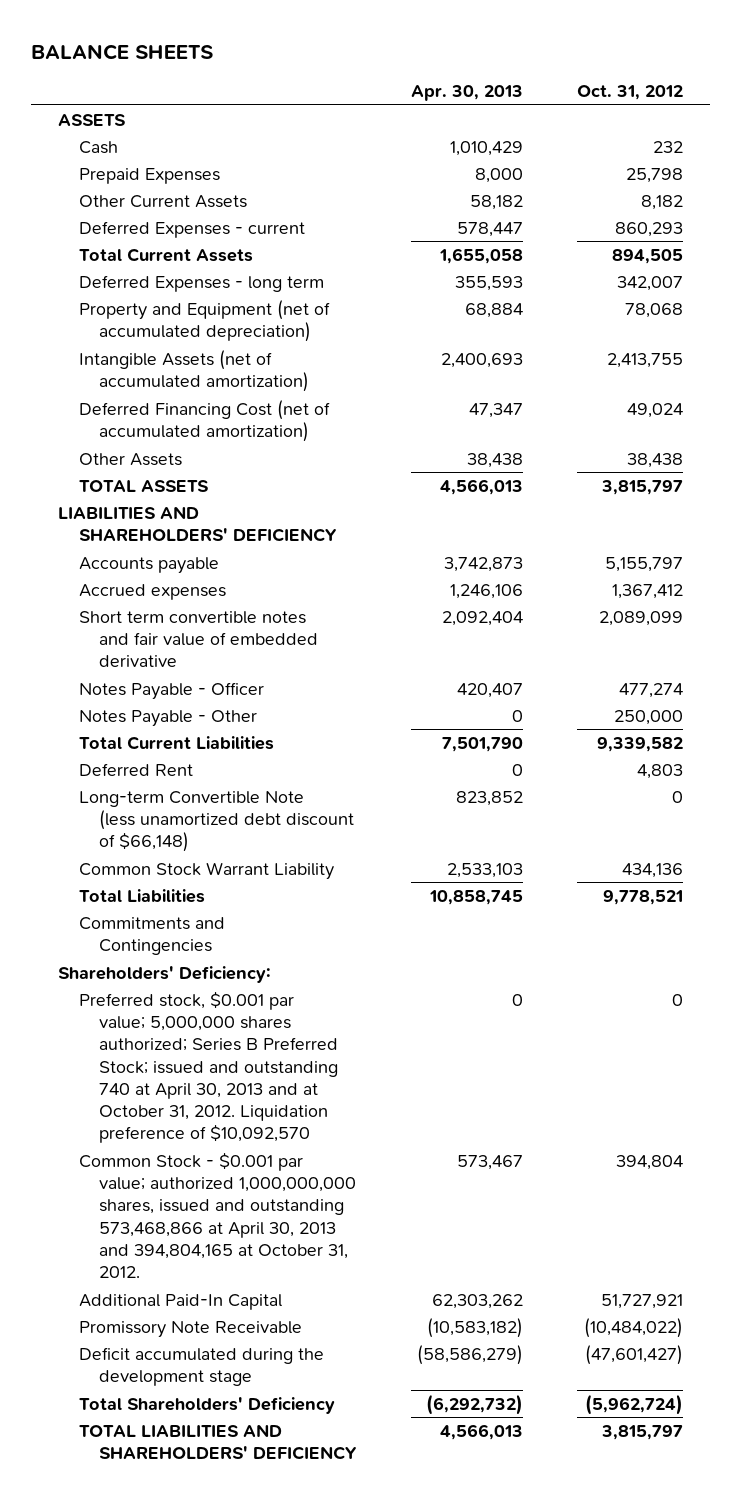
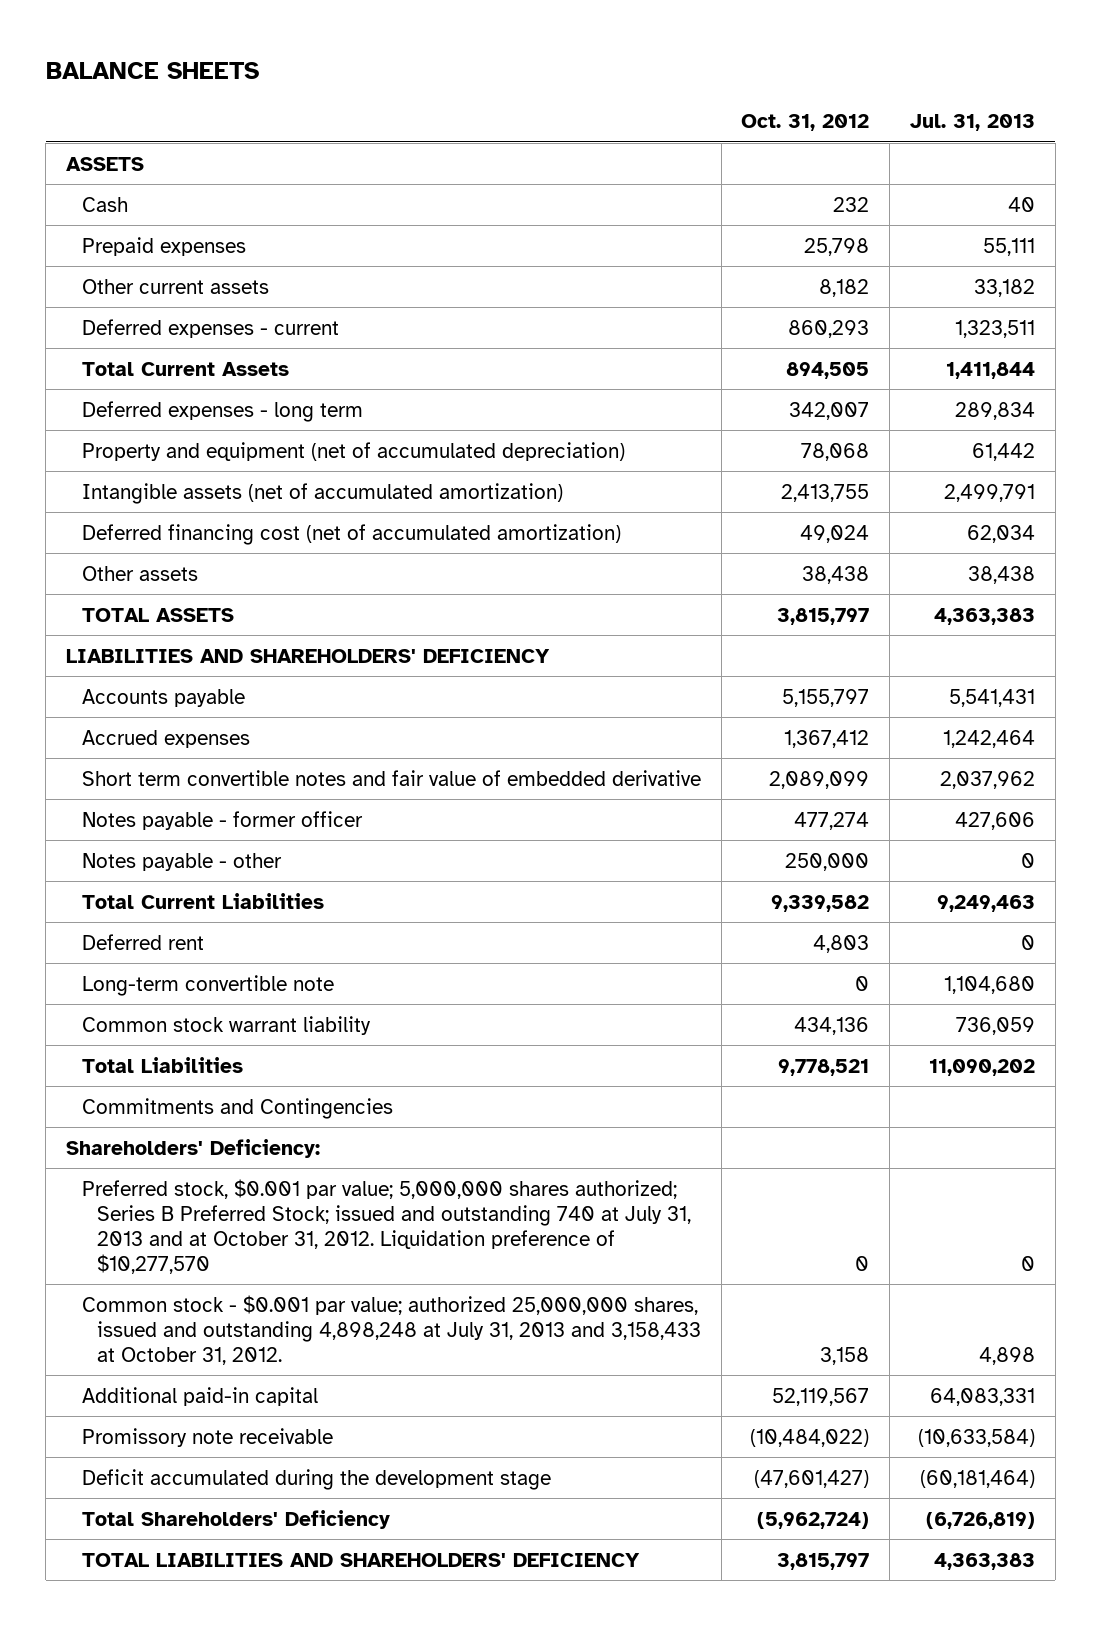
[410,85,523,102] Apr. 30, 2013 -> none
none -> [909,114,1035,132] Jul. 31, 2013
[78,167,220,184] Prepaid Expenses -> [81,236,246,256] Prepaid expenses
[78,194,247,208] Other Current Assets -> [81,278,269,294] Other current assets
[78,220,305,238] Deferred Expenses - current -> [81,318,339,338] Deferred expenses - current
[78,274,324,292] Deferred Expenses - long term -> [81,400,363,422] Deferred expenses - long term
[78,299,330,343] Property and Equipment (net of accumulated depreciation) -> [81,441,625,461] Property and equipment (net of accumulated depreciation)
[78,349,310,393] Intangible Assets (net of accumulated amortization) -> [81,482,563,504] Intangible assets (net of accumulated amortization)
[78,399,330,443] Deferred Financing Cost (net of accumulated amortization) -> [81,523,621,545] Deferred financing cost (net of accumulated amortization)
[78,452,182,466] Other Assets -> [81,565,198,581] Other assets
[78,681,264,700] Notes Payable - Officer -> [81,810,363,830] Notes payable - former officer
[78,709,257,727] Notes Payable - Other -> [81,852,282,871] Notes payable - other
[78,762,193,776] Deferred Rent -> [81,933,204,950] Deferred rent
[78,790,355,853] Long-term Convertible Note (less unamortized debt discount of $66,148) -> [81,974,334,996] Long-term convertible note
[78,861,334,880] Common Stock Warrant Liability -> [81,1015,371,1035] Common stock warrant liability
[78,990,339,1144] Preferred stock, $0.001 par value; 5,000,000 shares authorized; Series B Preferred Stock; issued and outstanding 740 at April 30, 2013 and at October 31, 2012. Liquidation preference of $10,092,570 -> [81,1178,691,1274] Preferred stock, $0.001 par value; 5,000,000 shares authorized; Series B Preferred Stock; issued and outstanding 740 at July 31, 2013 and at October 31, 2012. Liquidation preference of $10,277,570
[78,1151,357,1279] Common Stock - $0.001 par value; authorized 1,000,000,000 shares, issued and outstanding 573,468,866 at April 30, 2013 and 394,804,165 at October 31, 2012. -> [81,1294,701,1365] Common stock - $0.001 par value; authorized 25,000,000 shares, issued and outstanding 4,898,248 at July 31, 2013 and 3,158,433 at October 31, 2012.
[615,1154,683,1170] 394,804 -> [820,1346,870,1365] 3,158
[78,1293,282,1310] Additional Paid-In Capital -> [81,1386,318,1406] Additional paid-in capital
[600,1293,683,1309] 51,727,921 -> [772,1387,870,1406] 52,119,567
[78,1320,302,1338] Promissory Note Receivable -> [81,1427,333,1447] Promissory note receivable

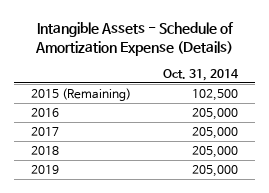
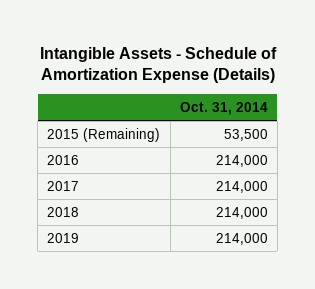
[192,88,239,101] 102,500 -> [223,128,268,141] 53,500
[192,107,239,120] 205,000 -> [215,154,268,167] 214,000
[192,126,239,139] 205,000 -> [215,180,268,193] 214,000
[192,145,239,158] 205,000 -> [215,206,268,219] 214,000
[192,164,239,177] 205,000 -> [215,232,268,245] 214,000

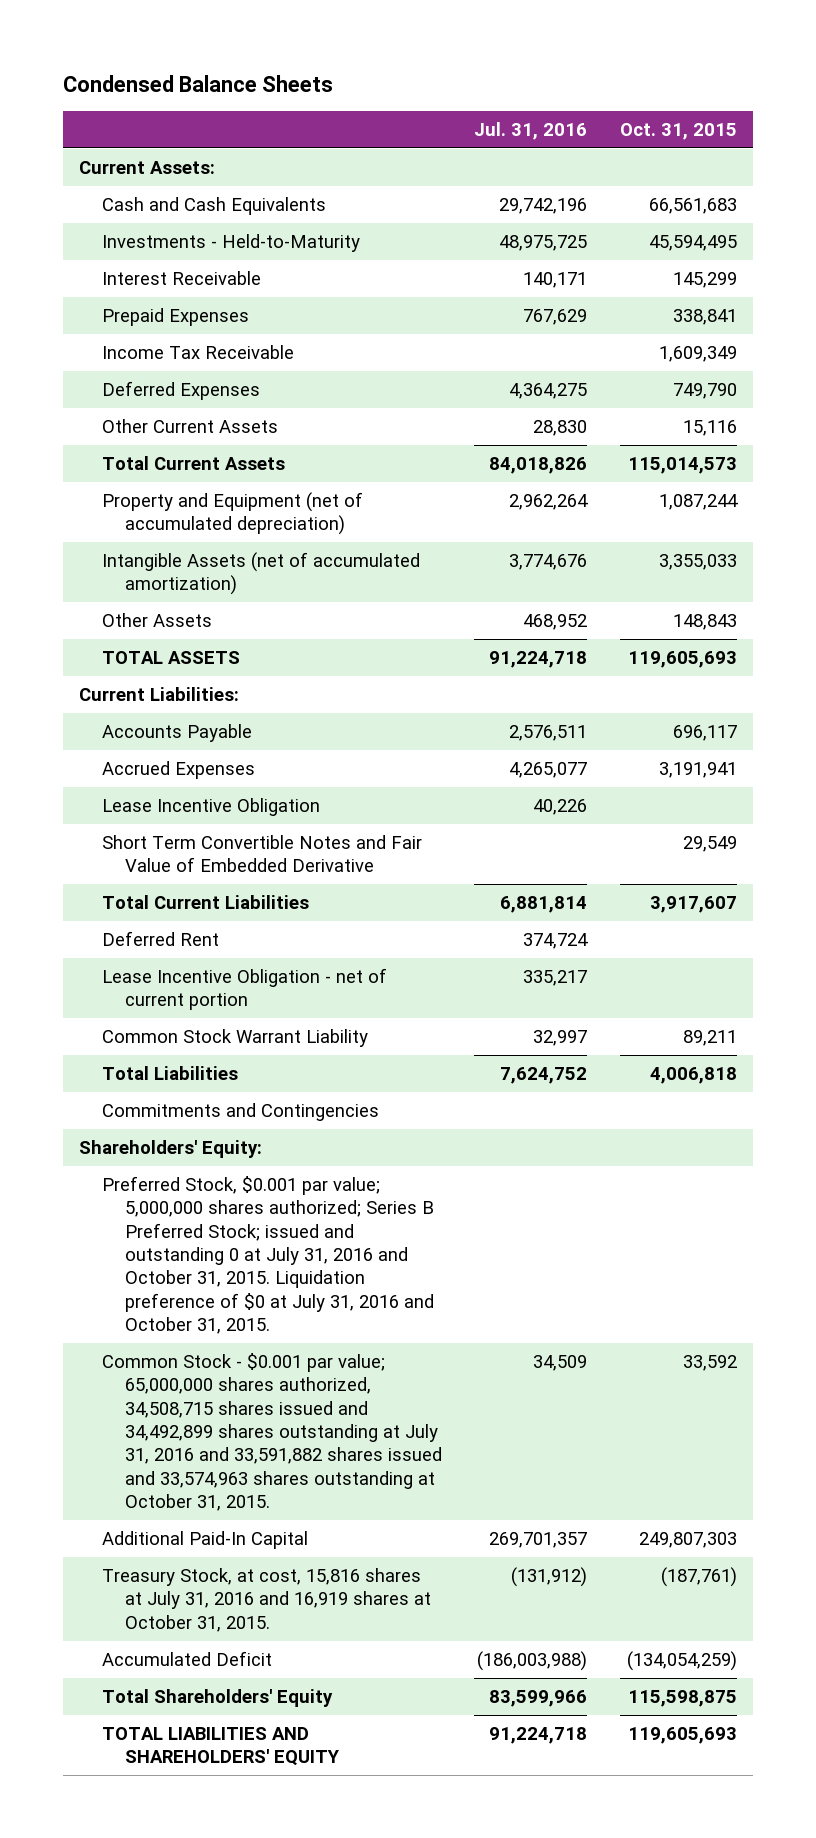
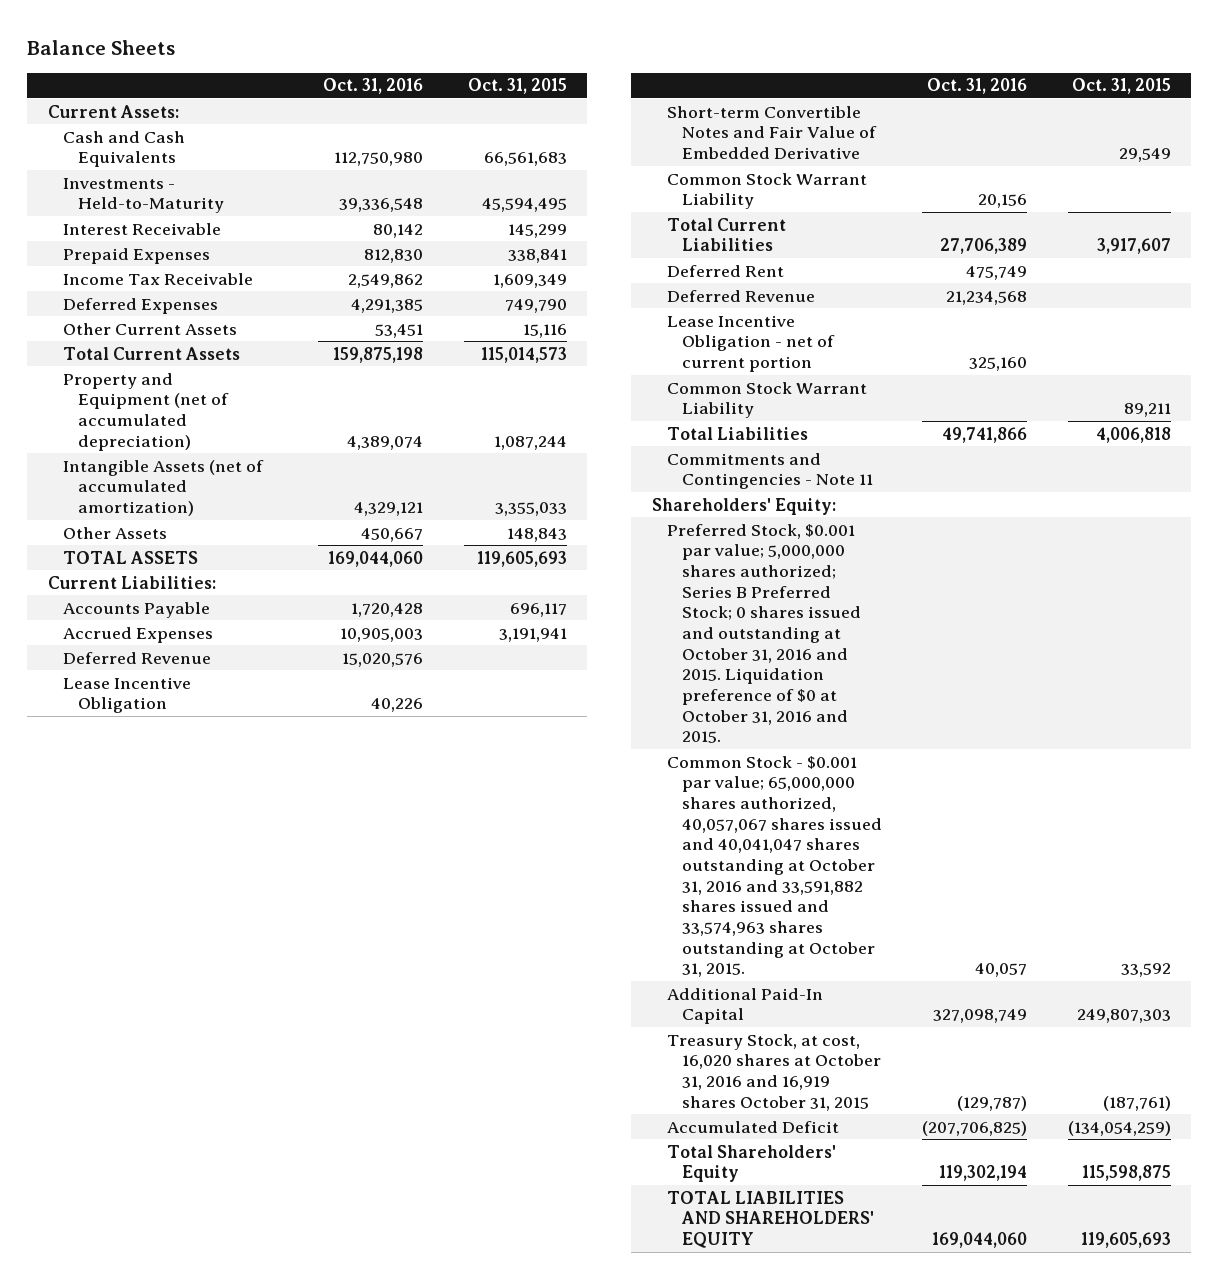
[63,75,334,93] Condensed Balance Sheets -> [27,39,176,55] Balance Sheets
[474,121,588,140] Jul. 31, 2016 -> none
none -> [323,78,424,95] Oct. 31, 2016
none -> [62,651,211,664] Deferred Revenue
[102,835,423,873] Short Term Convertible Notes and Fair Value of Embedded Derivative -> [666,105,877,160] Short-term Convertible Notes and Fair Value of Embedded Derivative
none -> [666,172,867,210] Common Stock Warrant Liability
none -> [666,289,815,302] Deferred Revenue
[102,1103,380,1122] Commitments and Contingencies -> [666,452,873,490] Commitments and Contingencies - Note 11
[102,1176,434,1335] Preferred Stock, $0.001 par value; 5,000,000 shares authorized; Series B Preferred Stock; issued and outstanding 0 at July 31, 2016 and October 31, 2015. Liquidation preference of $0 at July 31, 2016 and October 31, 2015. -> [666,523,861,744] Preferred Stock, $0.001 par value; 5,000,000 shares authorized; Series B Preferred Stock; 0 shares issued and outstanding at October 31, 2016 and 2015. Liquidation preference of $0 at October 31, 2016 and 2015.
[102,1353,442,1512] Common Stock - $0.001 par value; 65,000,000 shares authorized, 34,508,715 shares issued and 34,492,899 shares outstanding at July 31, 2016 and 33,591,882 shares issued and 33,574,963 shares outstanding at October 31, 2015. -> [666,755,882,978] Common Stock - $0.001 par value; 65,000,000 shares authorized, 40,057,067 shares issued and 40,041,047 shares outstanding at October 31, 2016 and 33,591,882 shares issued and 33,574,963 shares outstanding at October 31, 2015.
[102,1568,431,1632] Treasury Stock, at cost, 15,816 shares at July 31, 2016 and 16,919 shares at October 31, 2015. -> [666,1033,881,1111] Treasury Stock, at cost, 16,020 shares at October 31, 2016 and 16,919 shares October 31, 2015

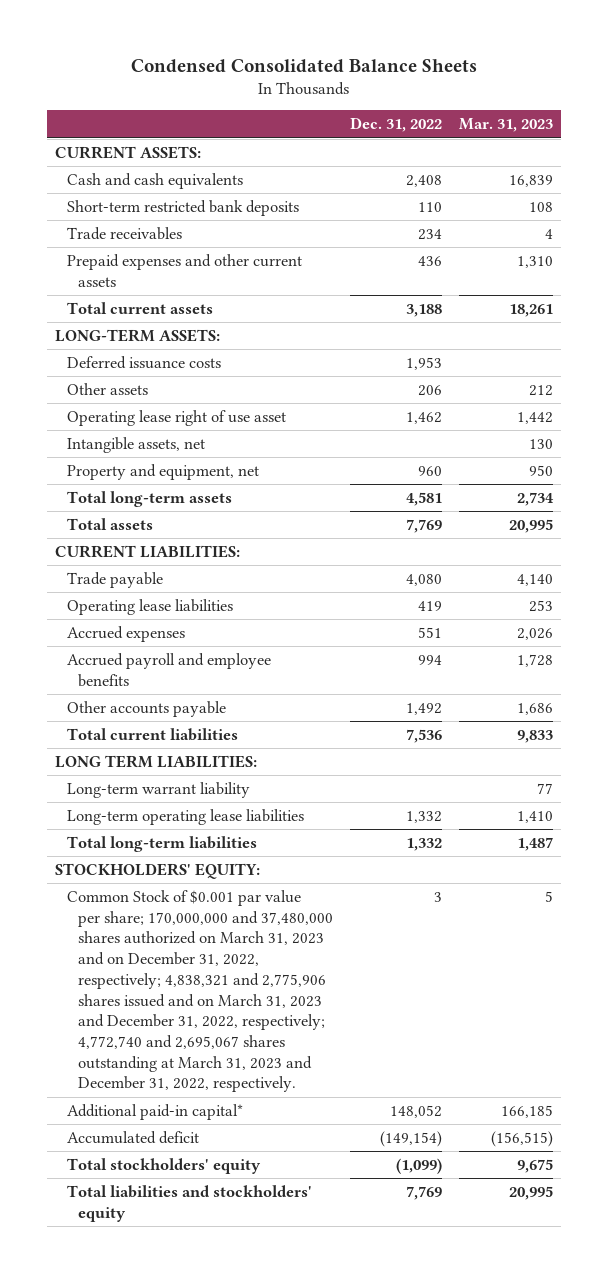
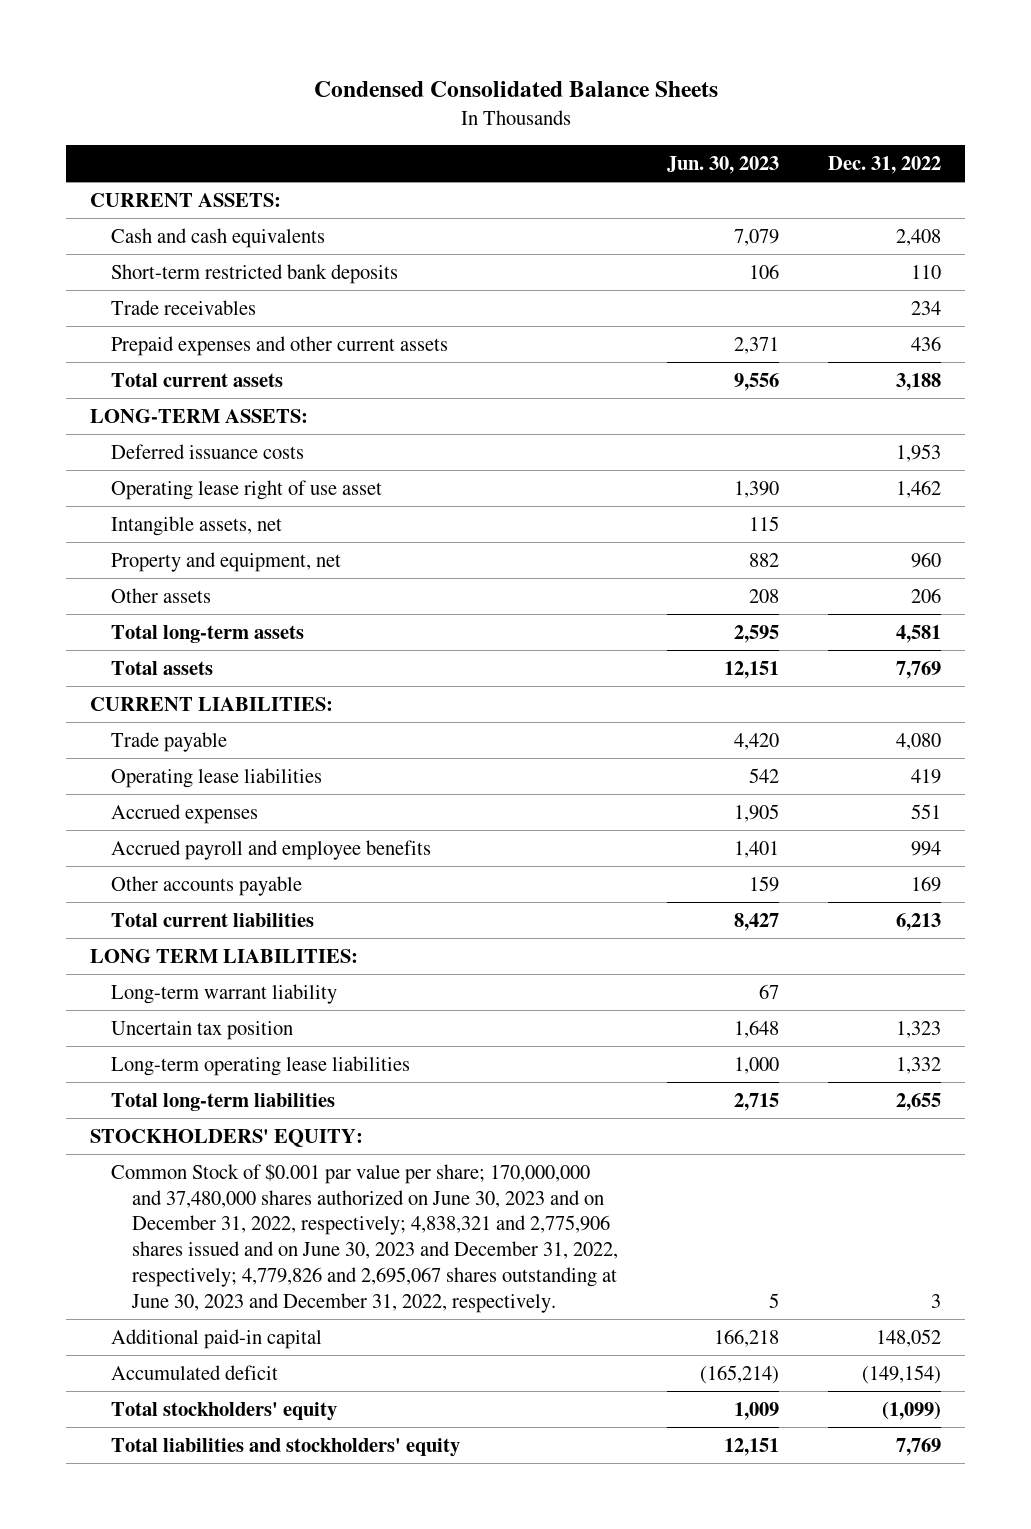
[458,118,553,133] Mar. 31, 2023 -> none
none -> [667,155,780,174] Jun. 30, 2023
[66,383,148,396] Other assets -> [111,587,212,603] Other assets
[406,703,443,716] 1,492 -> [910,875,941,892] 169
[406,729,443,744] 7,536 -> [895,912,941,931] 6,213
none -> [111,1020,294,1040] Uncertain tax position
[406,838,443,852] 1,332 -> [895,1092,941,1111] 2,655
[66,890,334,1093] Common Stock of $0.001 par value per share; 170,000,000 and 37,480,000 shares authorized on March 31, 2023 and on December 31, 2022, respectively; 4,838,321 and 2,775,906 shares issued and on March 31, 2023 and December 31, 2022, respectively; 4,772,740 and 2,695,067 shares outstanding at March 31, 2023 and December 31, 2022, respectively. -> [111,1163,619,1313] Common Stock of $0.001 par value per share; 170,000,000 and 37,480,000 shares authorized on June 30, 2023 and on December 31, 2022, respectively; 4,838,321 and 2,775,906 shares issued and on June 30, 2023 and December 31, 2022, respectively; 4,779,826 and 2,695,067 shares outstanding at June 30, 2023 and December 31, 2022, respectively.
[66,1104,243,1121] Additional paid-in capital* -> [111,1328,323,1349] Additional paid-in capital

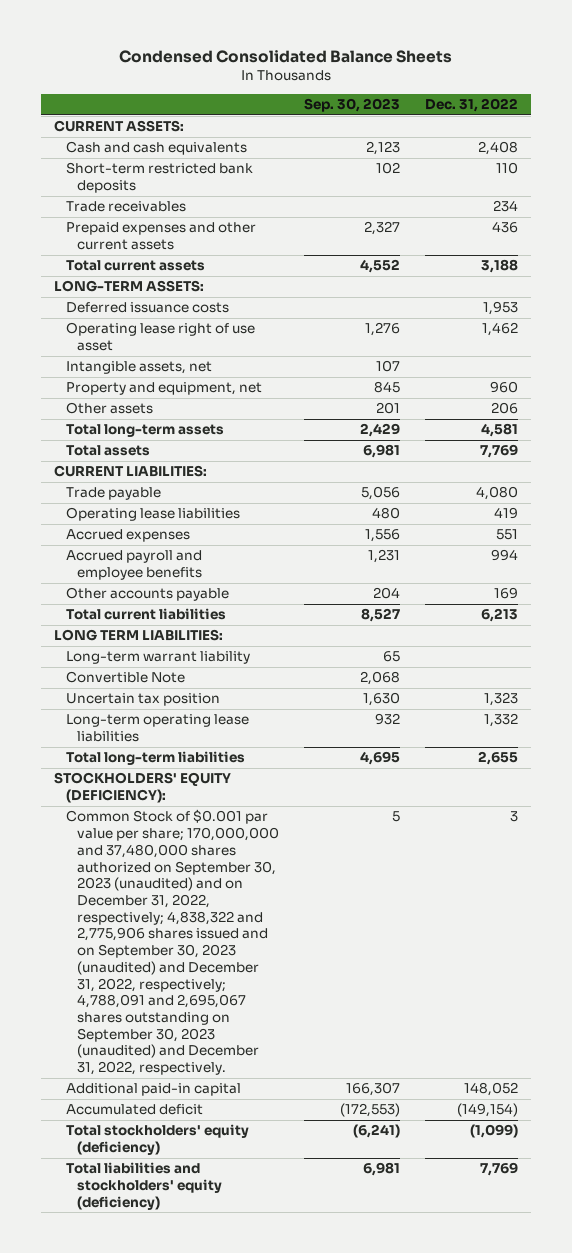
[667,155,780,174] Jun. 30, 2023 -> none
none -> [304,98,401,113] Sep. 30, 2023
none -> [65,671,185,684] Convertible Note
[90,1128,364,1147] STOCKHOLDERS' EQUITY: -> [53,772,231,804] STOCKHOLDERS' EQUITY (DEFICIENCY):
[111,1163,619,1313] Common Stock of $0.001 par value per share; 170,000,000 and 37,480,000 shares authorized on June 30, 2023 and on December 31, 2022, respectively; 4,838,321 and 2,775,906 shares issued and on June 30, 2023 and December 31, 2022, respectively; 4,779,826 and 2,695,067 shares outstanding at June 30, 2023 and December 31, 2022, respectively. -> [65,809,280,1076] Common Stock of $0.001 par value per share; 170,000,000 and 37,480,000 shares authorized on September 30, 2023 (unaudited) and on December 31, 2022, respectively; 4,838,322 and 2,775,906 shares issued and on September 30, 2023 (unaudited) and December 31, 2022, respectively; 4,788,091 and 2,695,067 shares outstanding on September 30, 2023 (unaudited) and December 31, 2022, respectively.
[111,1401,338,1421] Total stockholders' equity -> [65,1124,249,1156] Total stockholders' equity (deficiency)
[111,1437,461,1457] Total liabilities and stockholders' equity -> [65,1162,223,1210] Total liabilities and stockholders' equity (deficiency)

